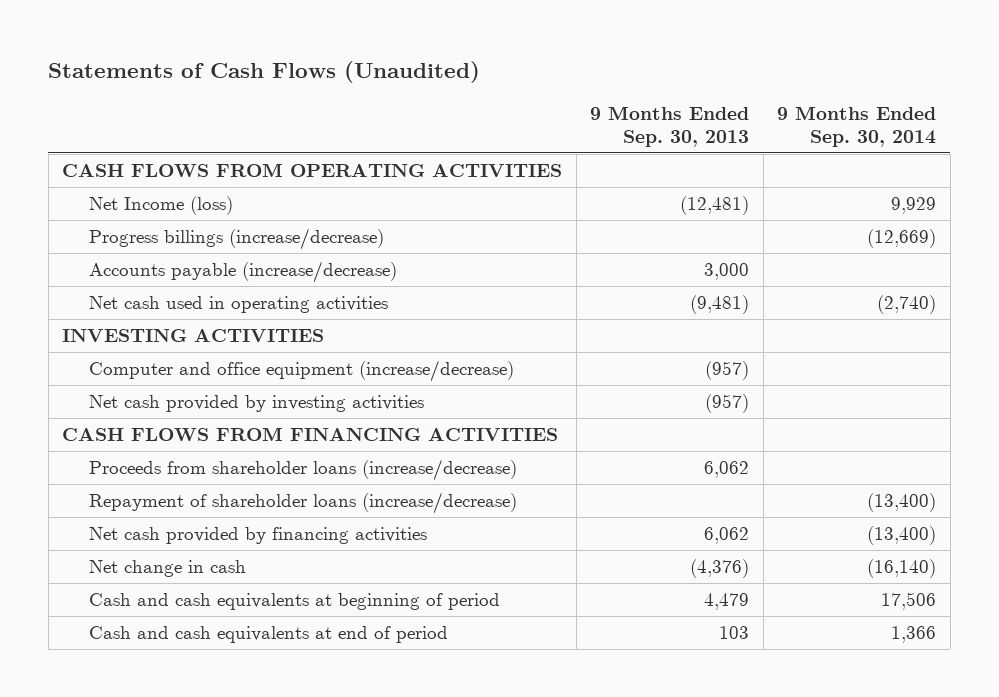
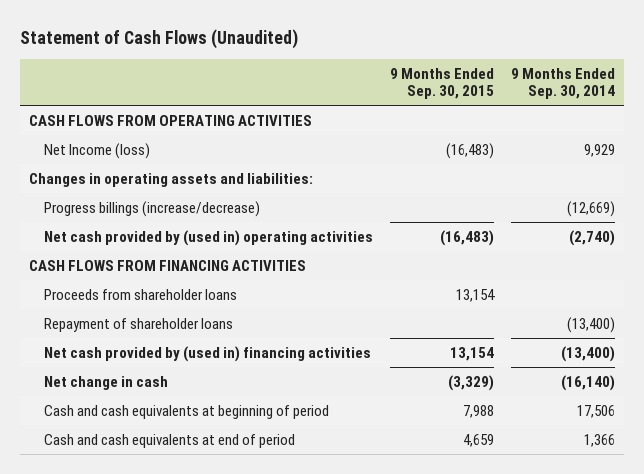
[48,60,481,83] Statements of Cash Flows (Unaudited) -> [20,28,299,49] Statement of Cash Flows (Unaudited)
[590,105,750,147] 9 Months Ended Sep. 30, 2013 -> none
none -> [390,67,495,100] 9 Months Ended Sep. 30, 2015
none -> [28,172,313,187] Changes in operating assets and liabilities:
[88,261,397,284] Accounts payable (increase/decrease) -> none
[62,329,325,343] INVESTING ACTIVITIES -> none
[88,360,514,383] Computer and office equipment (increase/decrease) -> none
[88,395,424,413] Net cash provided by investing activities -> none
[88,296,388,314] Net cash used in operating activities -> [43,229,373,246] Net cash provided by (used in) operating activities
[88,459,517,482] Proceeds from shareholder loans (increase/decrease) -> [43,288,237,300] Proceeds from shareholder loans
[88,492,517,515] Repayment of shareholder loans (increase/decrease) -> [43,317,233,332] Repayment of shareholder loans
[88,527,427,545] Net cash provided by financing activities -> [43,345,371,362] Net cash provided by (used in) financing activities

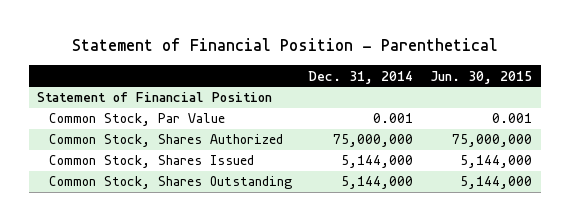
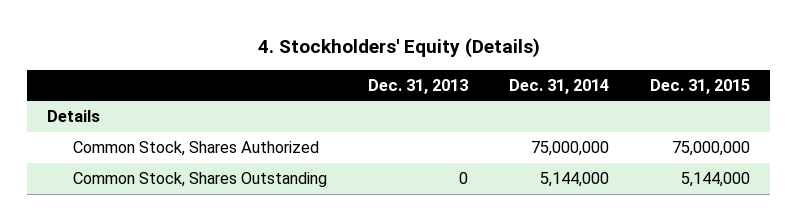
[71,37,498,51] Statement of Financial Position - Parenthetical -> [257,37,540,58] 4. Stockholders' Equity (Details)
[430,70,533,84] Jun. 30, 2015 -> none
none -> [368,78,469,94] Dec. 31, 2013
none -> [649,78,750,94] Dec. 31, 2015
[37,92,273,103] Statement of Financial Position -> none
[48,113,225,127] Common Stock, Par Value -> none
none -> [47,110,101,123] Details
[48,155,254,169] Common Stock, Shares Issued -> none

